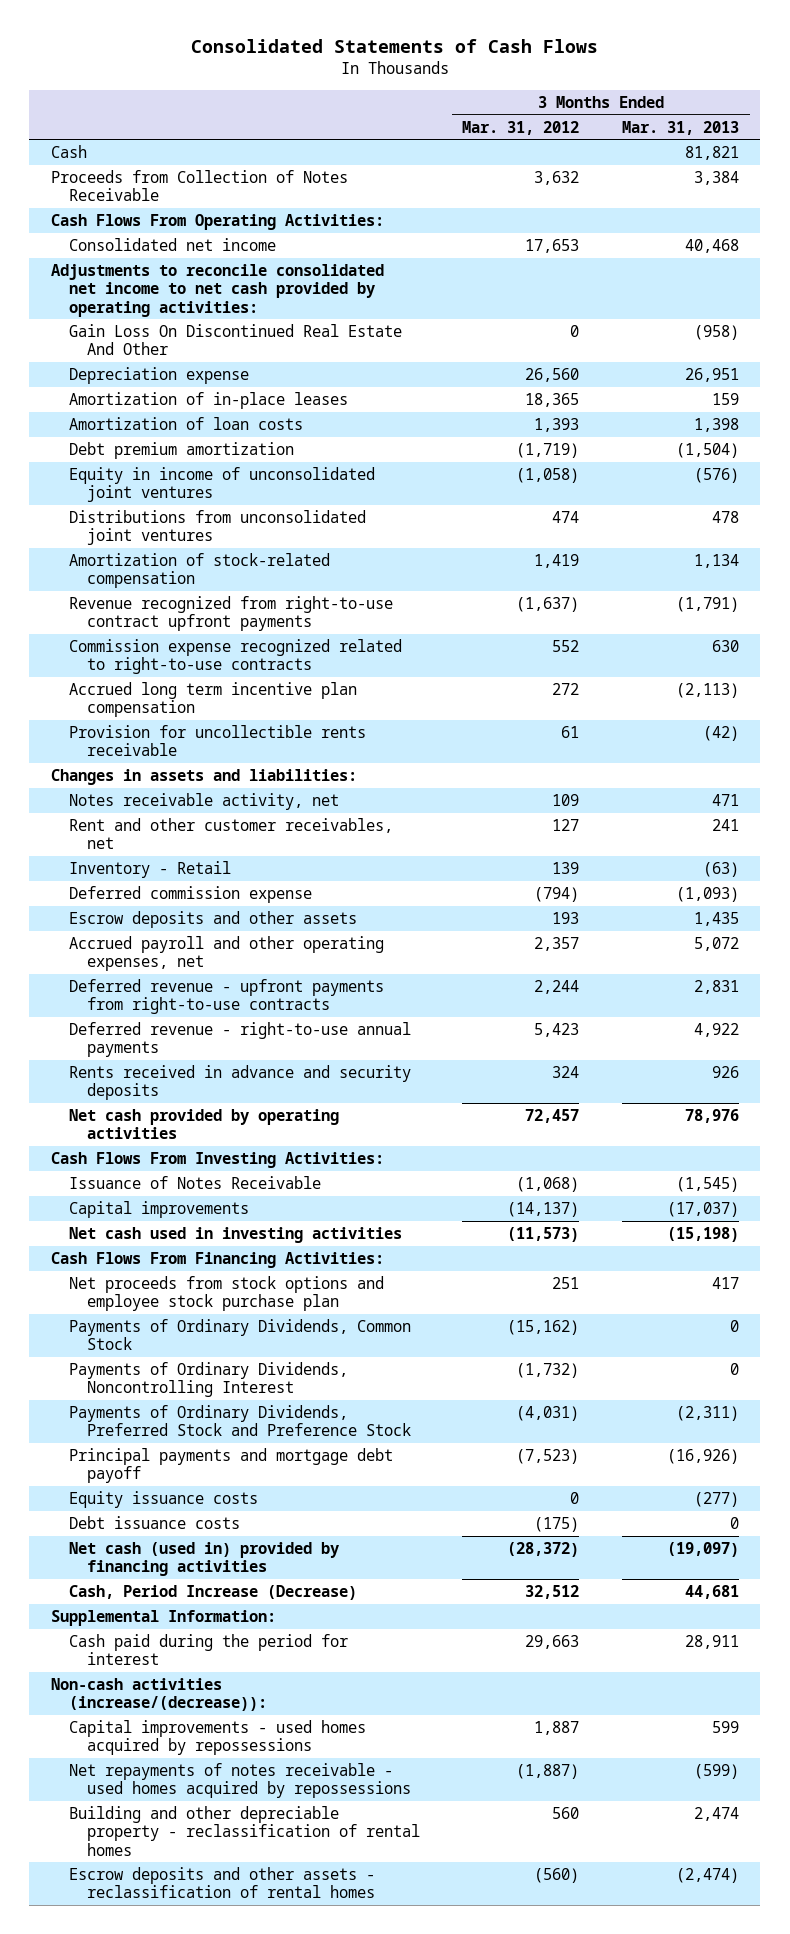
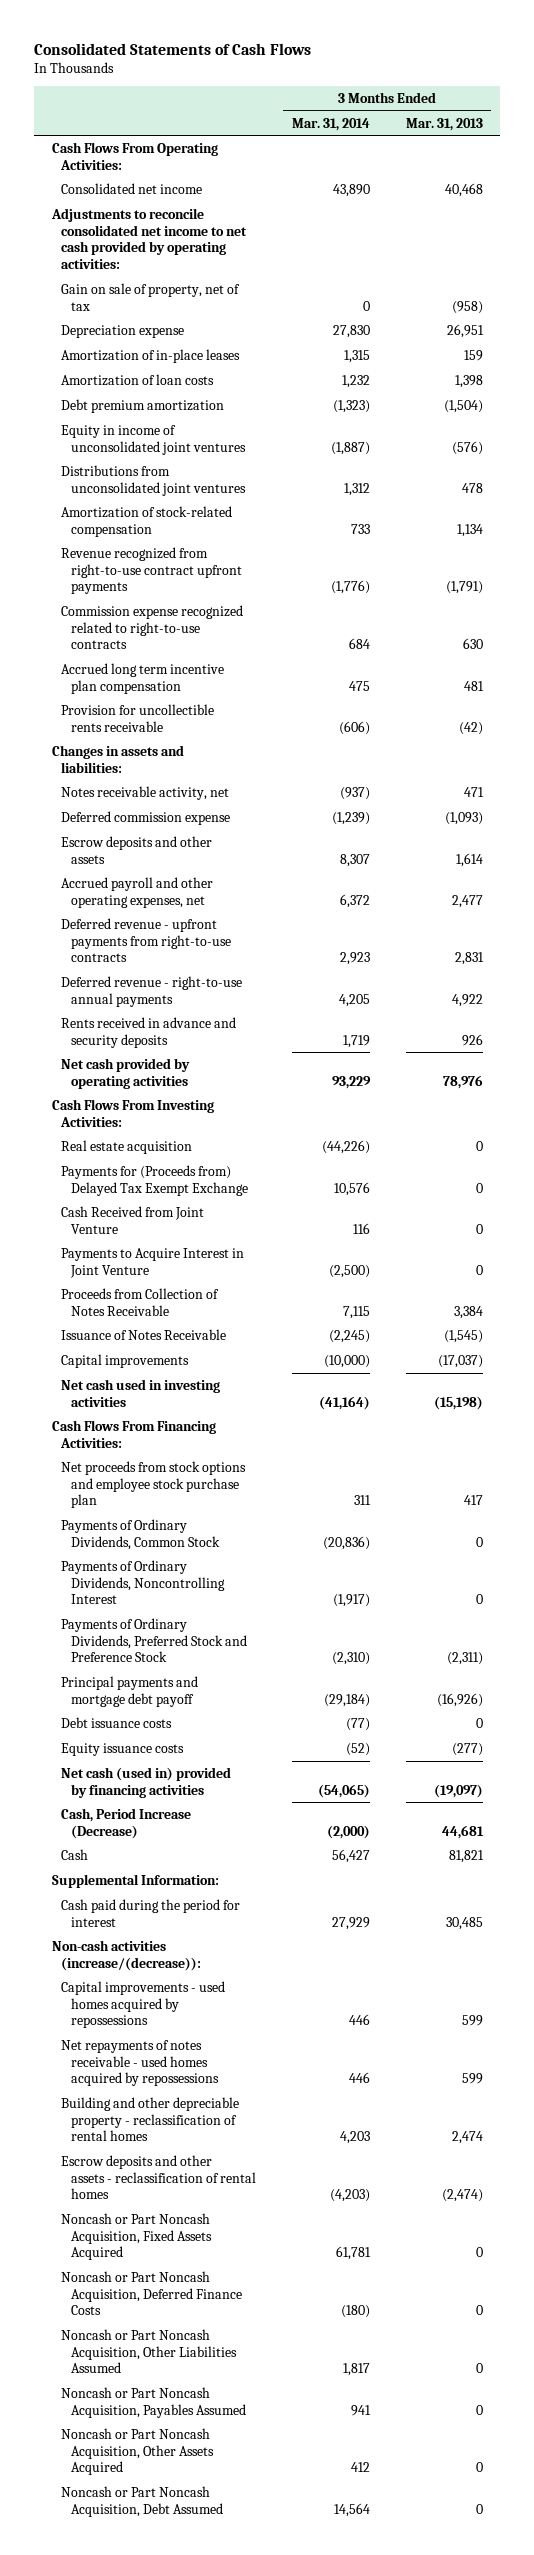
[462,120,580,135] Mar. 31, 2012 -> none
none -> [291,117,370,131] Mar. 31, 2014
[68,323,402,356] Gain Loss On Discontinued Real Estate And Other -> [61,282,241,311] Gain on sale of property, net of tax
[675,682,739,698] (2,113) -> [463,680,484,691] 481
[68,817,393,850] Rent and other customer receivables, net -> none
[68,860,231,878] Inventory - Retail -> none
[693,911,739,926] 1,435 -> [455,852,483,867] 1,614
[693,936,739,951] 5,072 -> [451,894,483,908] 2,477
none -> [61,1139,193,1154] Real estate acquisition
none -> [61,1164,248,1196] Payments for (Proceeds from) Delayed Tax Exempt Exchange
none -> [61,1205,205,1234] Cash Received from Joint Venture
none -> [61,1247,245,1278] Payments to Acquire Interest in Joint Venture
[50,169,348,202] Proceeds from Collection of Notes Receivable -> [61,1287,220,1316] Proceeds from Collection of Notes Receivable
[68,1490,258,1508] Equity issuance costs -> [61,1742,185,1756] Equity issuance costs
[50,144,87,158] Cash -> [61,1848,89,1860] Cash
[684,1634,739,1649] 28,911 -> [445,1916,483,1930] 30,485
[693,1763,739,1779] (599) -> [461,2073,483,2085] 599
none -> [61,2212,212,2261] Noncash or Part Noncash Acquisition, Fixed Assets Acquired
none -> [61,2270,242,2316] Noncash or Part Noncash Acquisition, Deferred Finance Costs
none -> [61,2328,237,2374] Noncash or Part Noncash Acquisition, Other Liabilities Assumed
none -> [61,2386,246,2418] Noncash or Part Noncash Acquisition, Payables Assumed
none -> [61,2427,214,2476] Noncash or Part Noncash Acquisition, Other Assets Acquired
none -> [61,2485,223,2517] Noncash or Part Noncash Acquisition, Debt Assumed

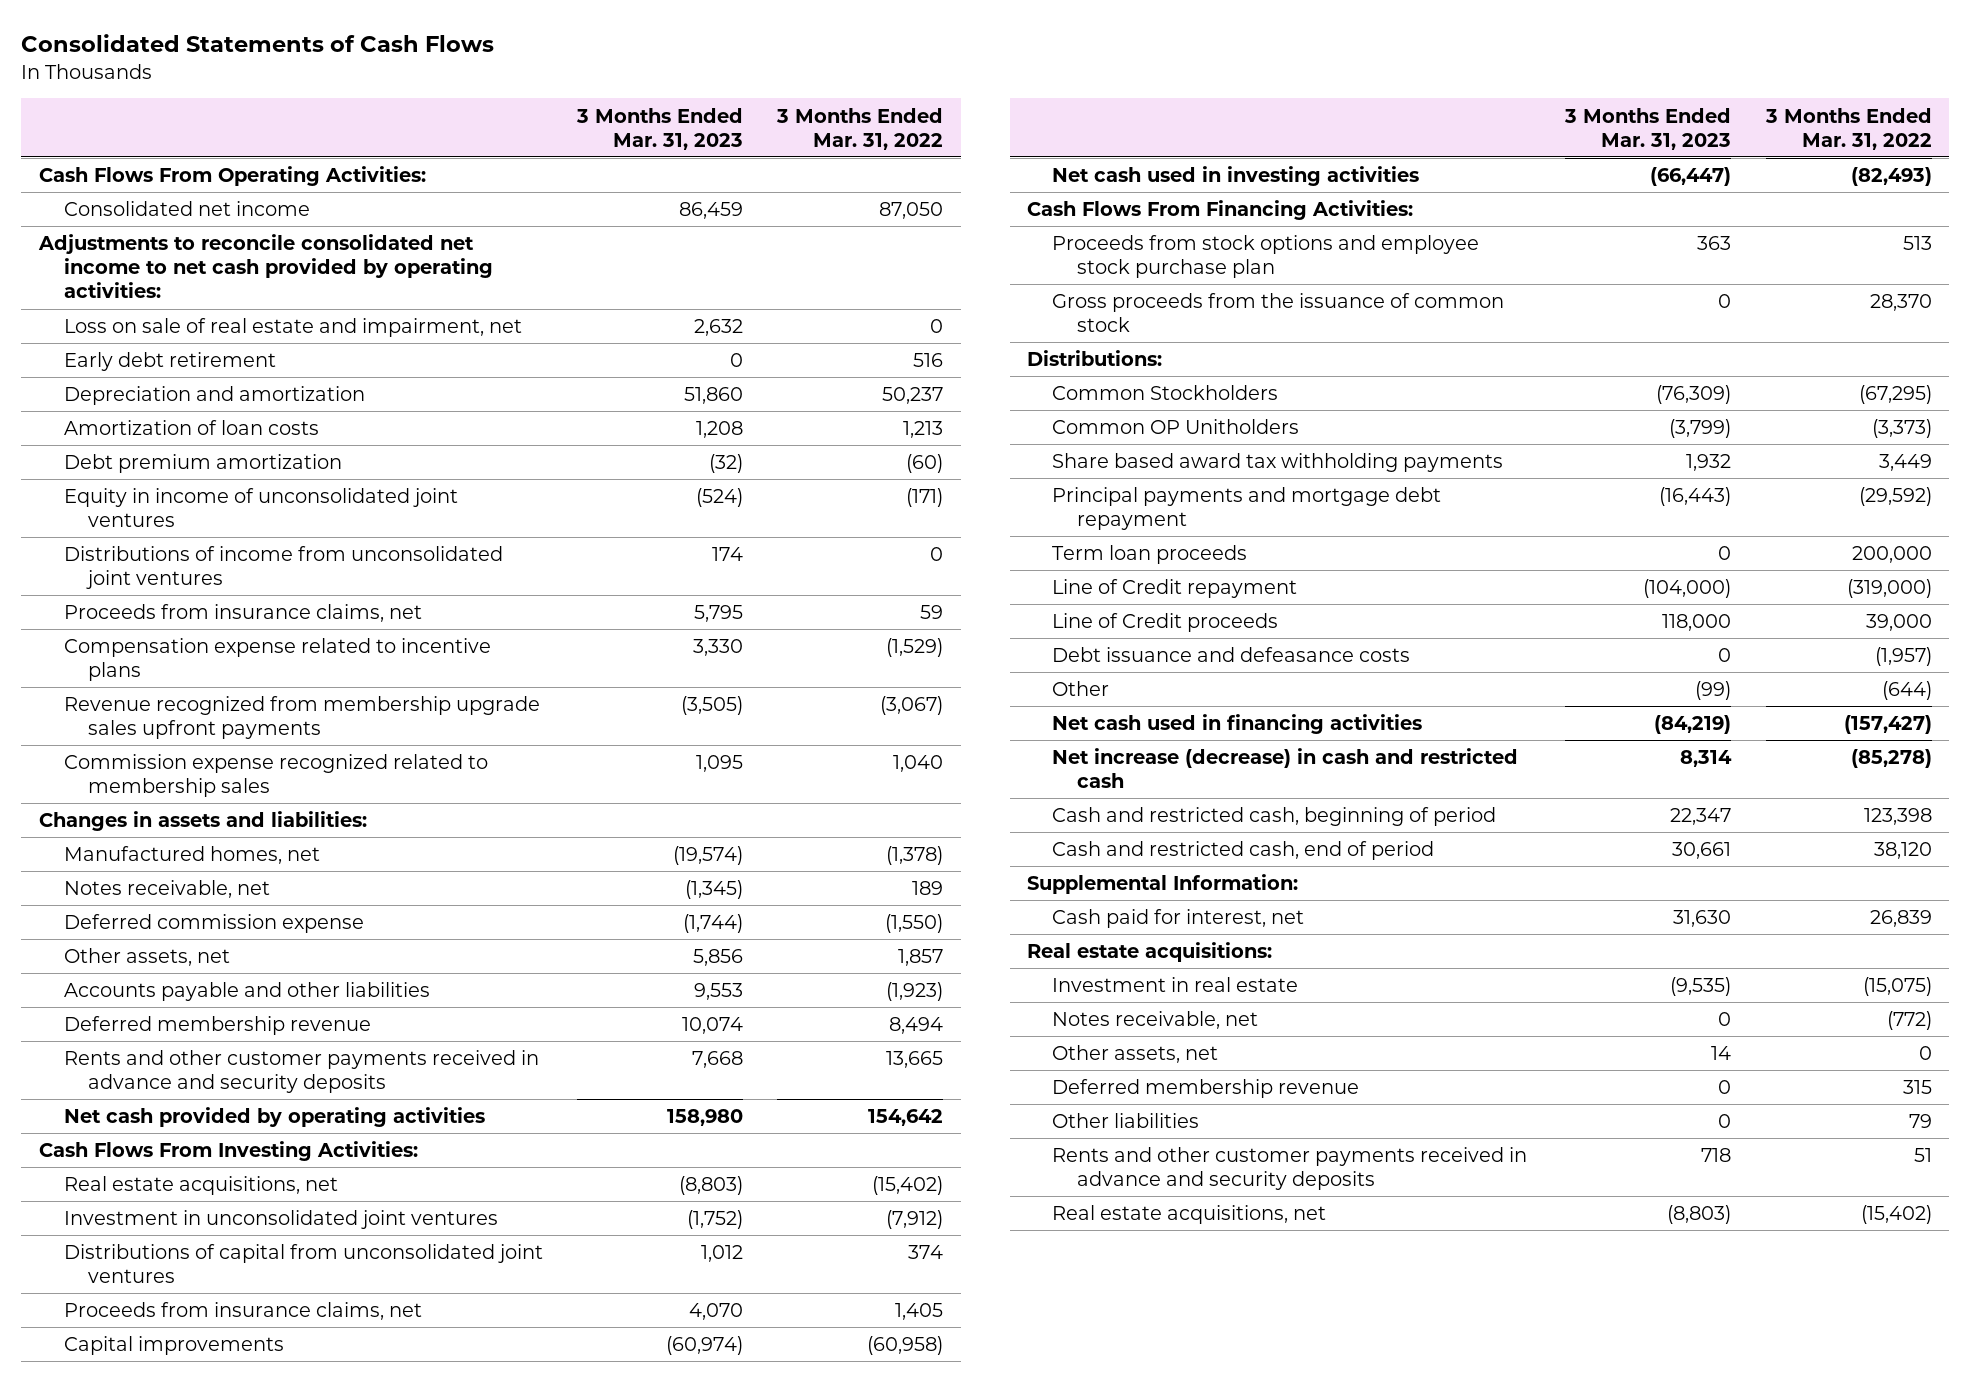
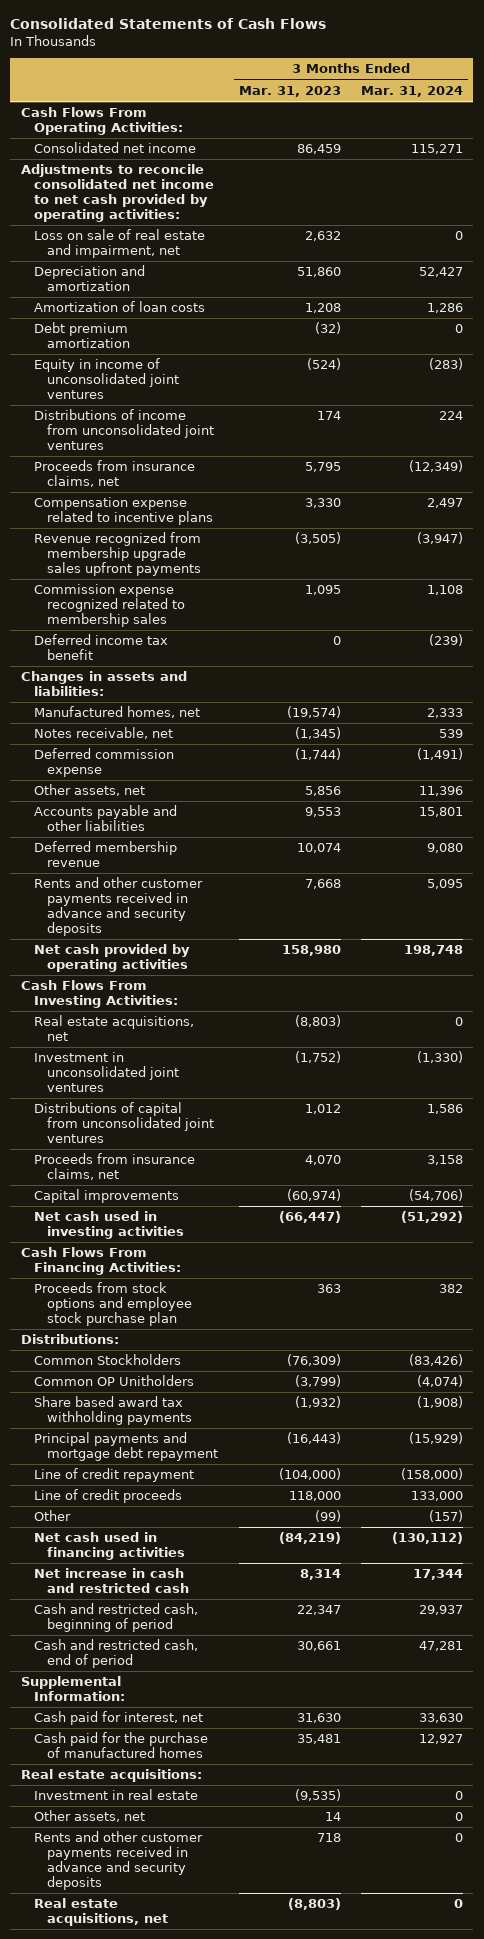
[776,107,944,150] 3 Months Ended Mar. 31, 2022 -> none
none -> [361,85,464,97] Mar. 31, 2024
[63,352,276,372] Early debt retirement -> none
none -> [33,634,168,661] Deferred income tax benefit
[1051,293,1504,333] Gross proceeds from the issuance of common stock -> none
[1686,454,1732,472] 1,932 -> [294,1396,341,1409] (1,932)
[1051,545,1247,565] Term loan proceeds -> none
[1051,647,1410,663] Debt issuance and defeasance costs -> none
[1051,579,1297,599] Line of Credit repayment -> [33,1468,194,1483] Line of credit repayment
[1051,613,1278,633] Line of Credit proceeds -> [33,1489,182,1504] Line of credit proceeds
[1051,748,1518,789] Net increase (decrease) in cash and restricted cash -> [33,1568,190,1594] Net increase in cash and restricted cash
none -> [33,1732,208,1759] Cash paid for the purchase of manufactured homes
[1051,1011,1258,1030] Notes receivable, net -> none
[1051,1079,1359,1099] Deferred membership revenue -> none
[1051,1113,1199,1129] Other liabilities -> none

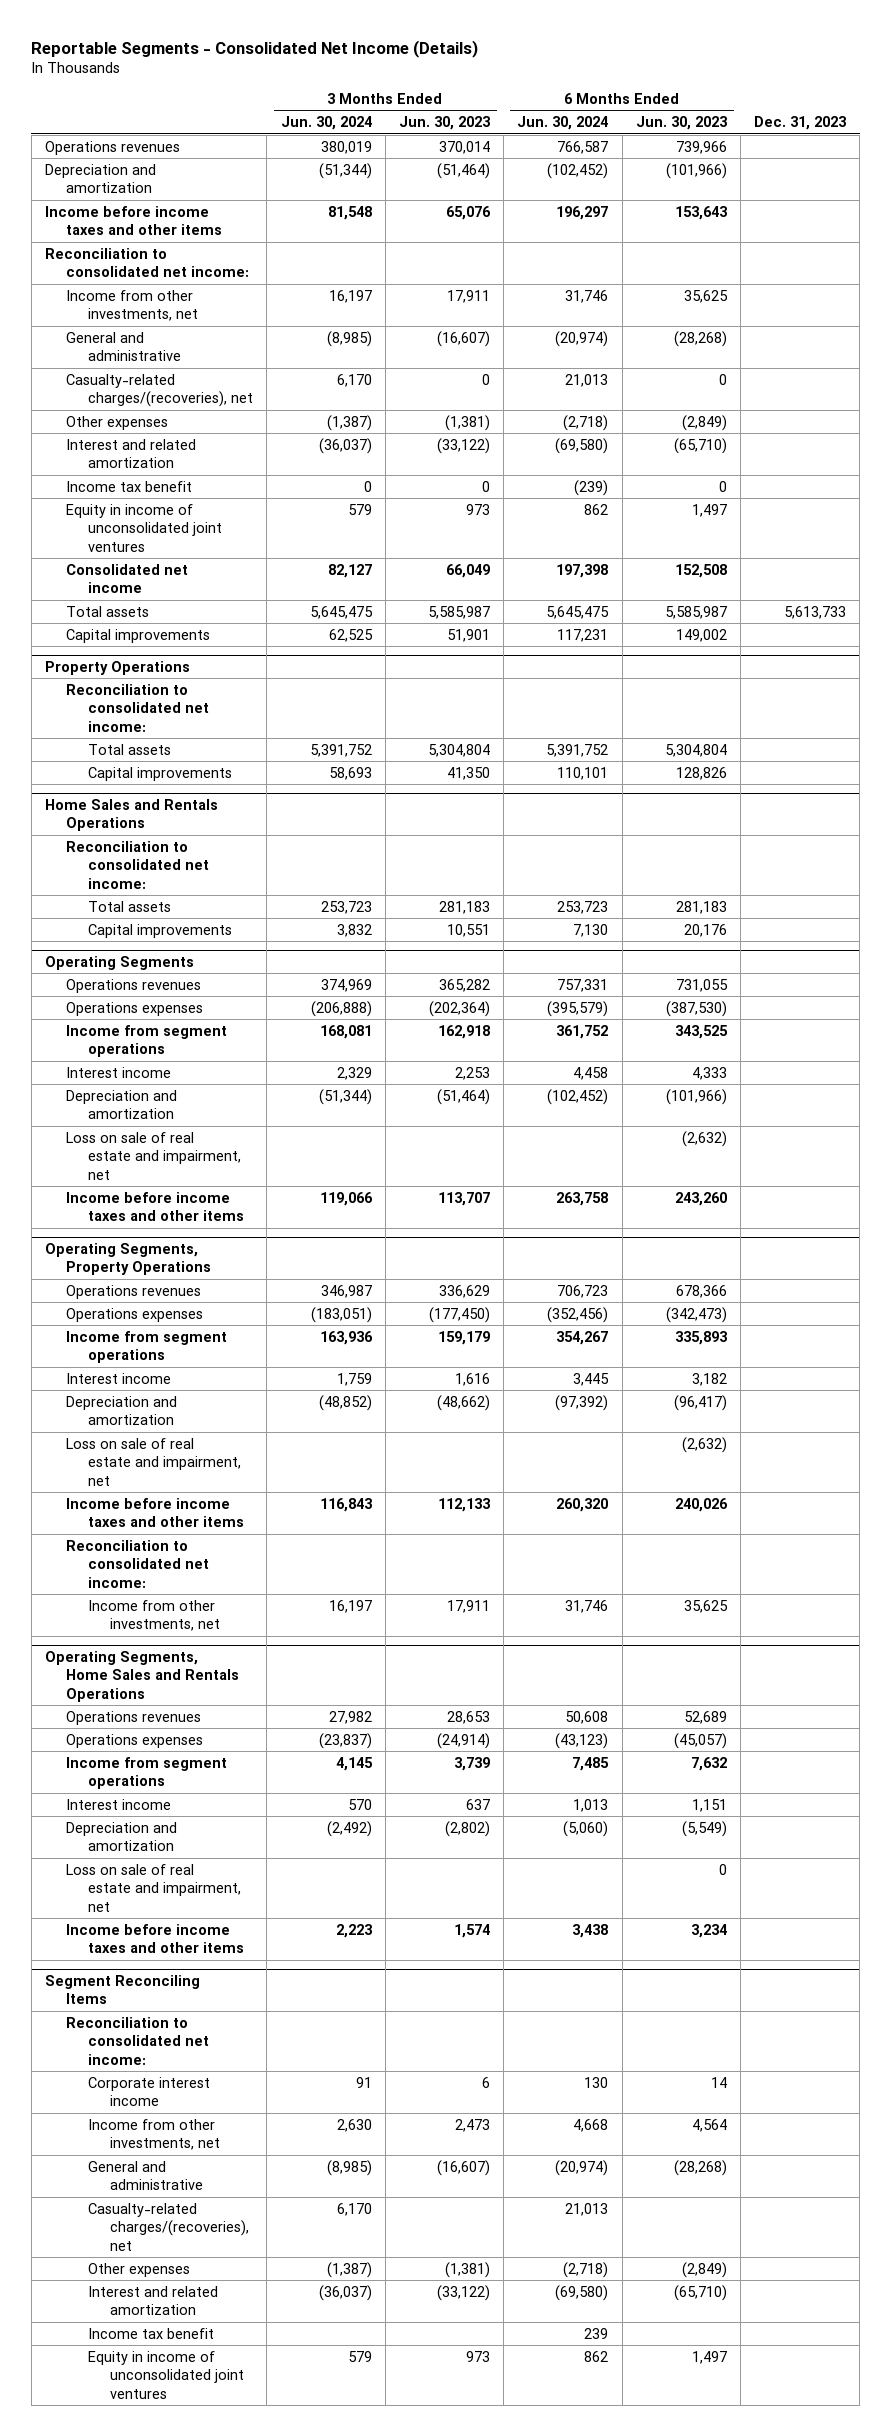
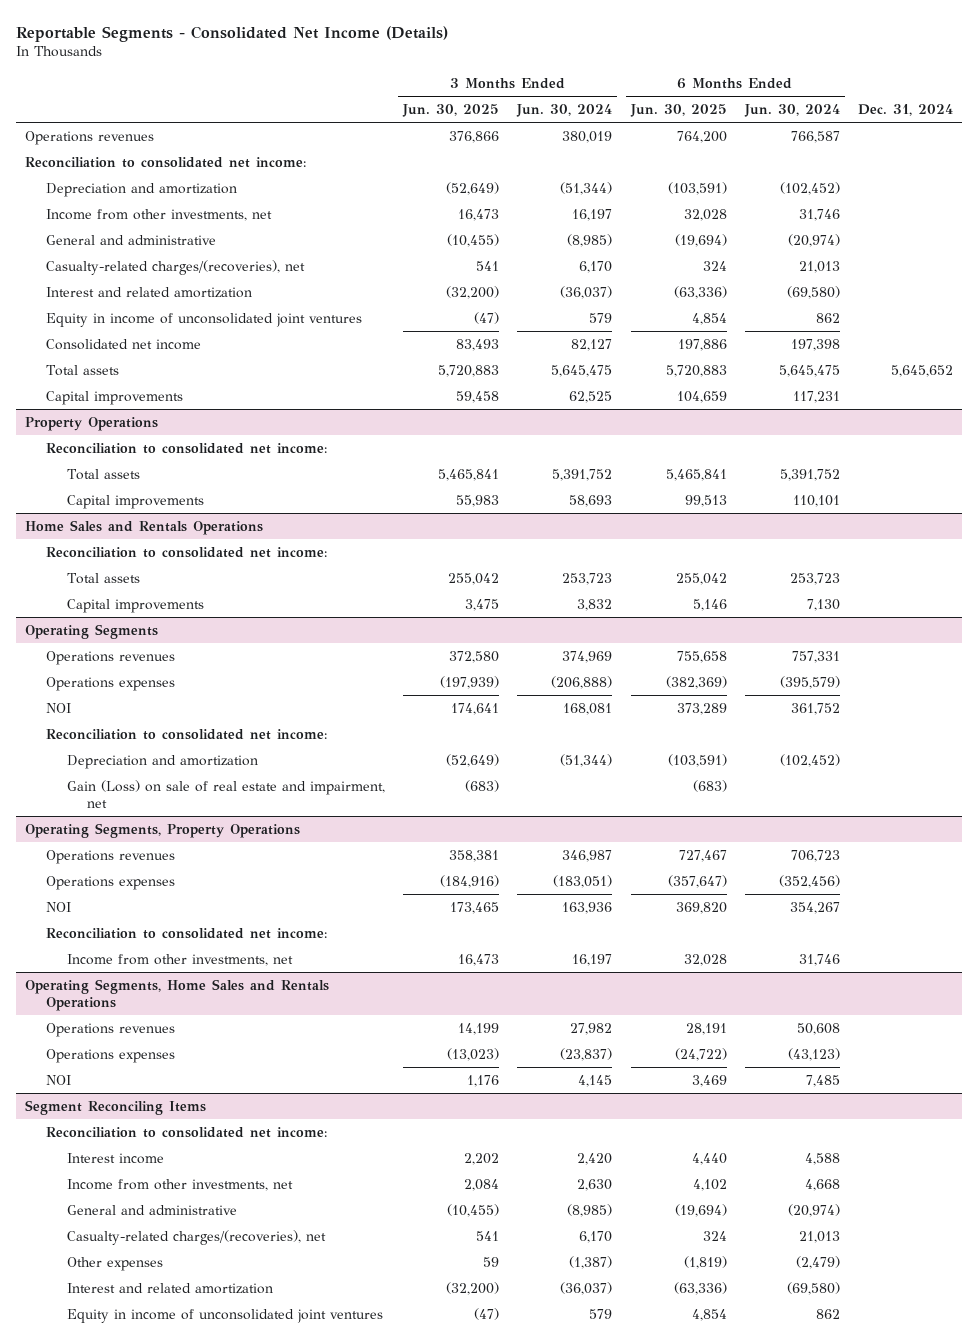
[398,116,490,131] Jun. 30, 2023 -> none
[635,116,727,131] Jun. 30, 2023 -> none
[754,116,847,131] Dec. 31, 2023 -> none
none -> [401,103,499,117] Jun. 30, 2025
none -> [629,103,727,117] Jun. 30, 2025
none -> [858,103,954,116] Dec. 31, 2024
[44,205,223,236] Income before income taxes and other items -> none
[44,163,156,194] Depreciation and amortization -> [45,182,237,197] Depreciation and amortization
[66,415,169,430] Other expenses -> none
[66,480,193,492] Income tax benefit -> none
[66,1066,172,1078] Interest income -> none
[66,1024,228,1058] Income from segment operations -> [45,702,71,713] NOI
none -> [45,728,327,740] Reconciliation to consolidated net income:
[66,1191,245,1222] Income before income taxes and other items -> none
[66,1131,242,1180] Loss on sale of real estate and impairment, net -> [66,779,385,808] Gain (Loss) on sale of real estate and impairment, net
[66,1372,172,1384] Interest income -> none
[66,1395,178,1426] Depreciation and amortization -> none
[66,1437,242,1486] Loss on sale of real estate and impairment, net -> none
[66,1497,245,1528] Income before income taxes and other items -> none
[66,1330,228,1364] Income from segment operations -> [45,901,71,912] NOI
[66,1798,172,1810] Interest income -> none
[66,1821,178,1852] Depreciation and amortization -> none
[66,1863,242,1912] Loss on sale of real estate and impairment, net -> none
[66,1923,245,1954] Income before income taxes and other items -> none
[66,1756,228,1790] Income from segment operations -> [45,1074,71,1085] NOI
[88,2076,211,2107] Corporate interest income -> [66,1152,164,1164] Interest income
[355,2076,372,2088] 91 -> [577,1152,613,1165] 2,420
[584,2076,609,2088] 130 -> [804,1152,840,1165] 4,588
[563,2261,609,2278] (2,718) -> [795,1255,840,1269] (2,479)
[88,2327,215,2339] Income tax benefit -> none

